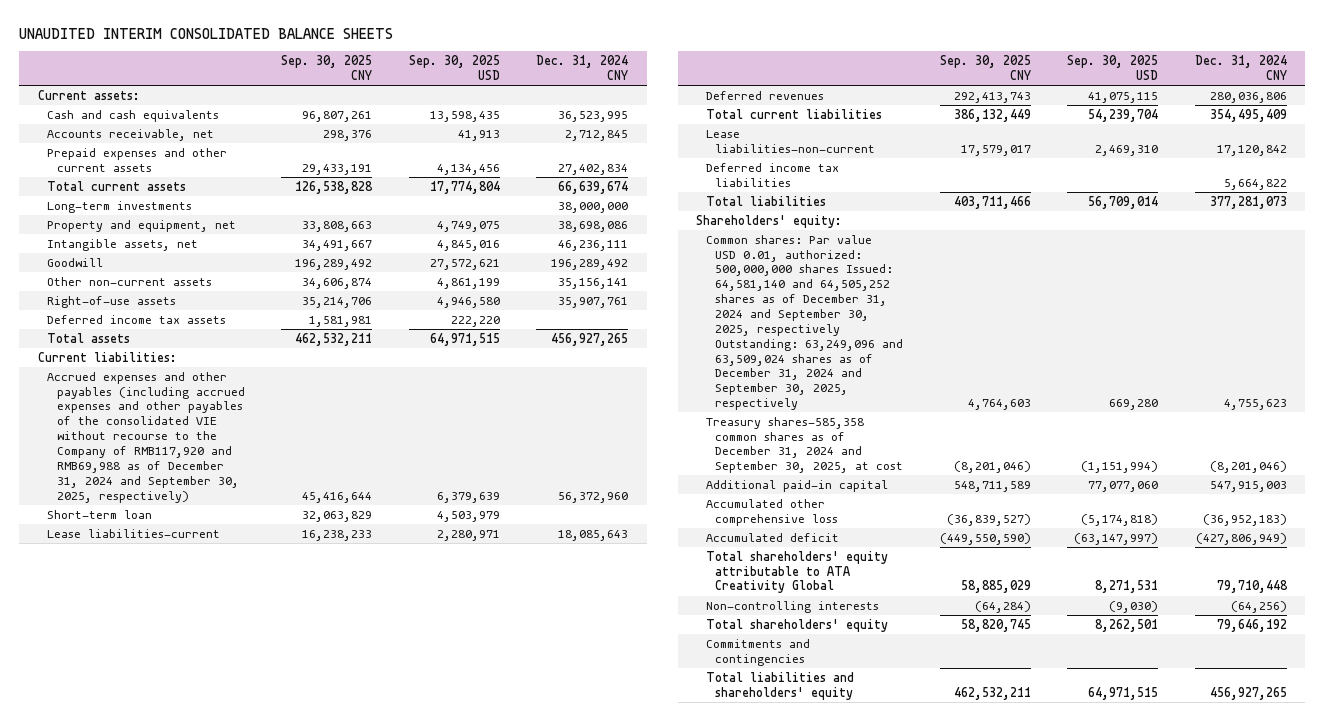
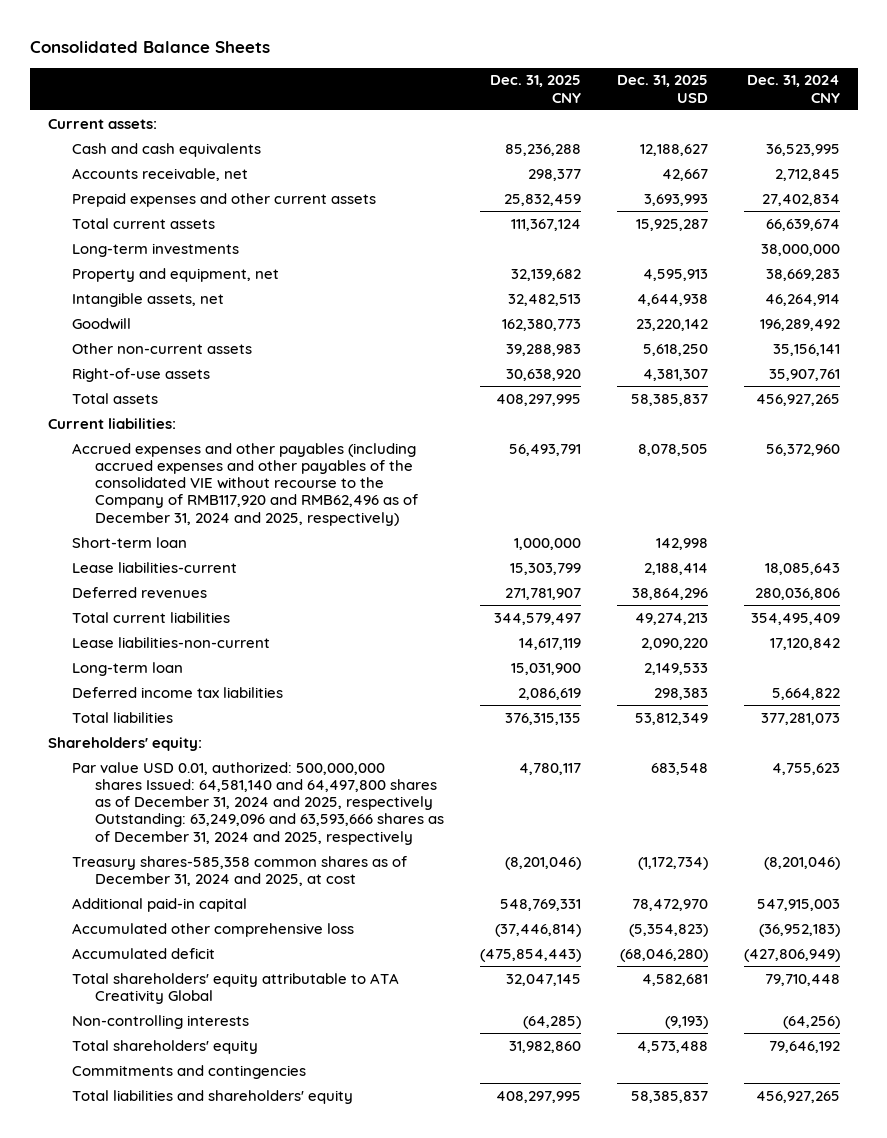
[19,27,394,39] UNAUDITED INTERIM CONSOLIDATED BALANCE SHEETS -> [29,41,270,54] Consolidated Balance Sheets
[281,55,373,80] Sep. 30, 2025 CNY -> none
[408,55,500,80] Sep. 30, 2025 USD -> none
none -> [490,75,582,103] Dec. 31, 2025 CNY
none -> [616,75,708,103] Dec. 31, 2025 USD
[558,220,629,232] 38,698,086 -> [765,268,840,281] 38,669,283
[558,239,629,251] 46,236,111 -> [764,293,840,306] 46,264,914
[47,314,227,324] Deferred income tax assets -> none
[47,371,245,503] Accrued expenses and other payables (including accrued expenses and other payables of the consolidated VIE without recourse to the Company of RMB117,920 and RMB69,988 as of December 31, 2024 and September 30, 2025, respectively) -> [71,442,419,526] Accrued expenses and other payables (including accrued expenses and other payables of the consolidated VIE without recourse to the Company of RMB117,920 and RMB62,496 as of December 31, 2024 and 2025, respectively)
none -> [71,661,183,676] Long-term loan
[705,234,904,411] Common shares: Par value USD 0.01, authorized: 500,000,000 shares Issued: 64,581,140 and 64,505,252 shares as of December 31, 2024 and September 30, 2025, respectively Outstanding: 63,249,096 and 63,509,024 shares as of December 31, 2024 and September 30, 2025, respectively -> [71,761,445,845] Par value USD 0.01, authorized: 500,000,000 shares Issued: 64,581,140 and 64,497,800 shares as of December 31, 2024 and 2025, respectively Outstanding: 63,249,096 and 63,593,666 shares as of December 31, 2024 and 2025, respectively
[705,416,904,474] Treasury shares-585,358 common shares as of December 31, 2024 and September 30, 2025, at cost -> [71,855,407,886] Treasury shares-585,358 common shares as of December 31, 2024 and 2025, at cost

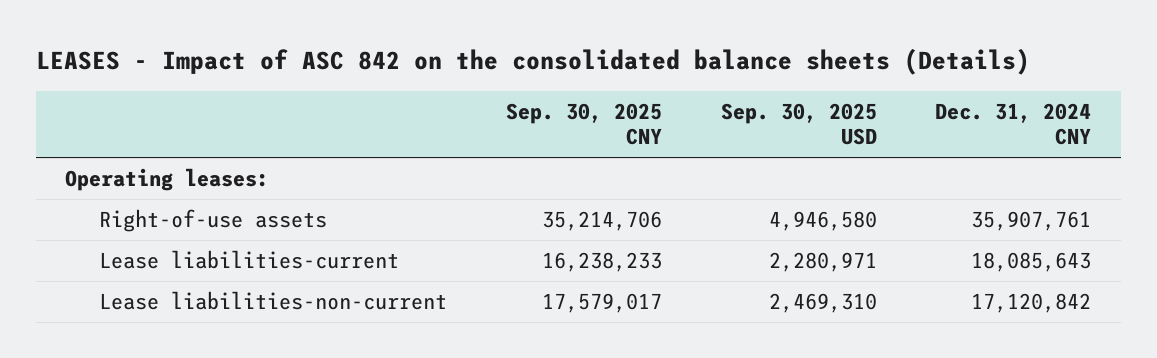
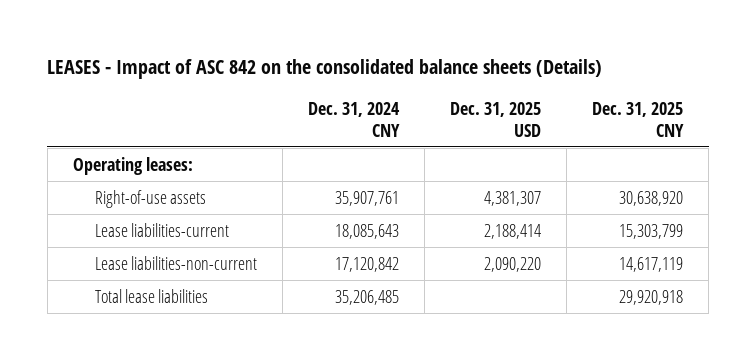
[505,102,662,146] Sep. 30, 2025 CNY -> none
[720,102,877,146] Sep. 30, 2025 USD -> none
none -> [450,101,542,137] Dec. 31, 2025 USD
none -> [592,101,685,137] Dec. 31, 2025 CNY
none -> [94,288,208,303] Total lease liabilities

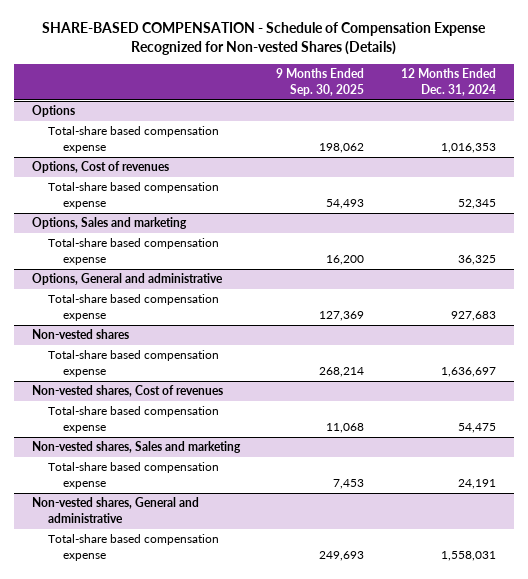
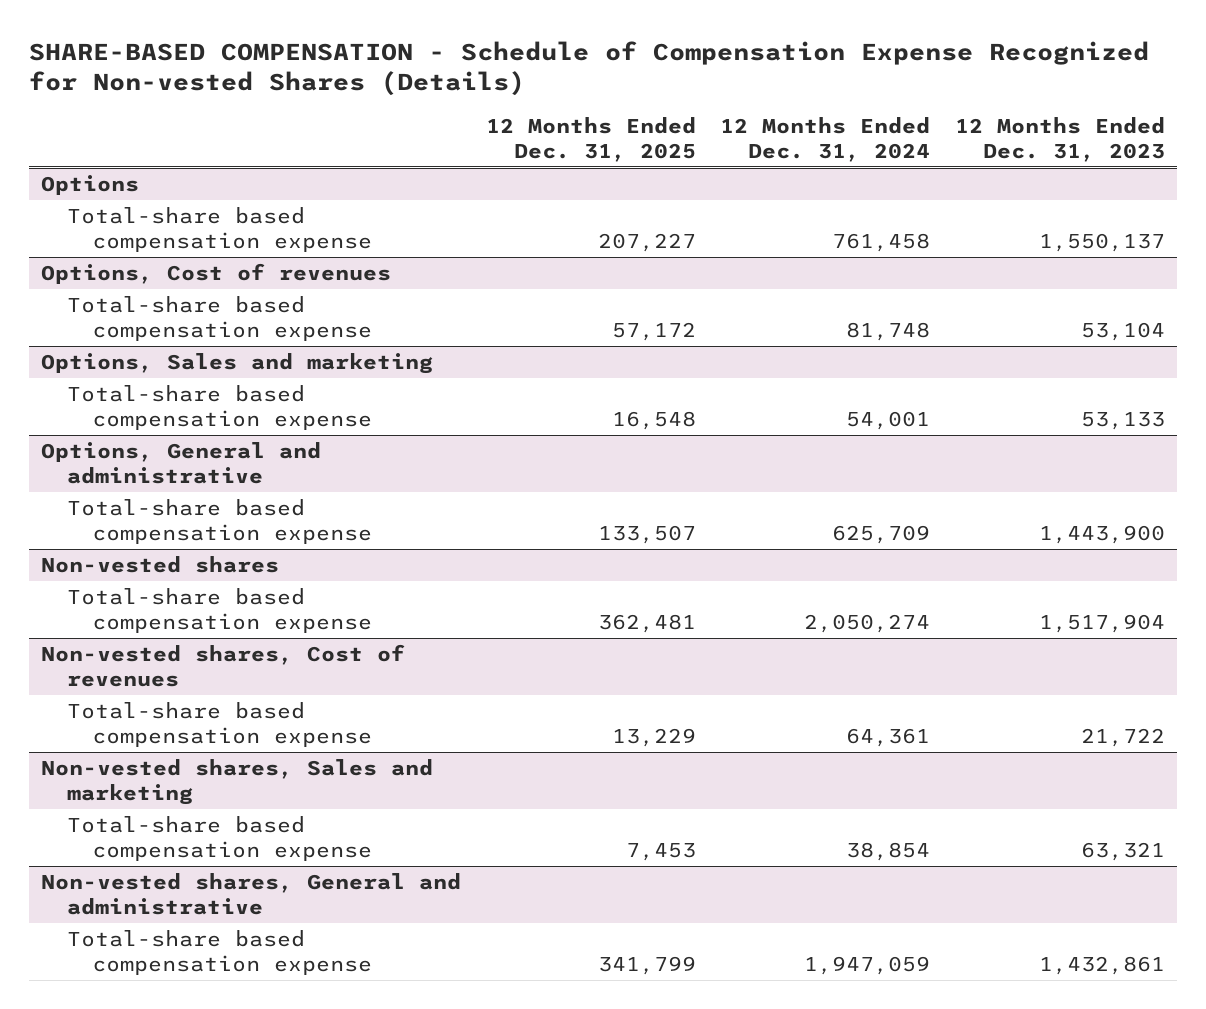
[276,68,365,96] 9 Months Ended Sep. 30, 2025 -> none
none -> [485,117,696,162] 12 Months Ended Dec. 31, 2025
none -> [955,117,1166,162] 12 Months Ended Dec. 31, 2023
[440,142,496,153] 1,016,353 -> [832,232,931,252] 761,458
[457,198,496,209] 52,345 -> [846,321,931,341] 81,748
[457,254,496,265] 36,325 -> [846,410,931,430] 54,001
[450,310,496,321] 927,683 -> [832,524,931,544] 625,709
[440,366,496,377] 1,636,697 -> [804,613,931,633] 2,050,274
[457,422,496,433] 54,475 -> [846,727,931,747] 64,361
[457,478,496,489] 24,191 -> [846,841,931,861] 38,854
[440,550,496,561] 1,558,031 -> [804,955,931,975] 1,947,059

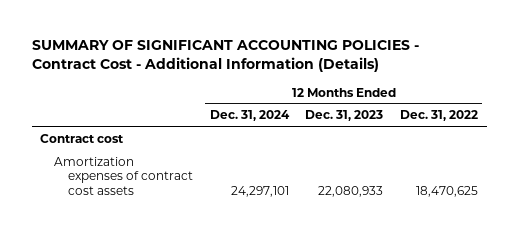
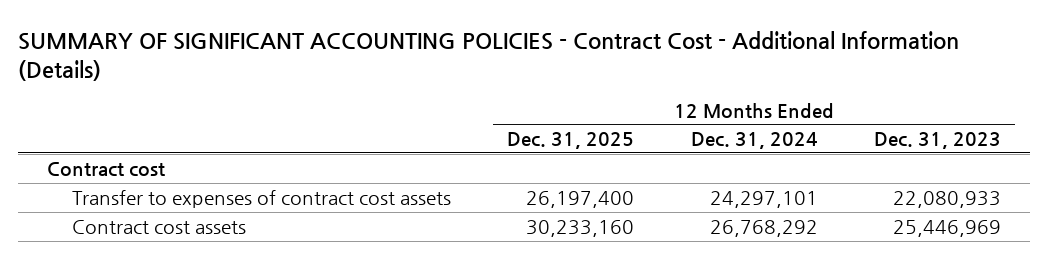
[400,110,479,122] Dec. 31, 2022 -> none
none -> [507,132,635,150] Dec. 31, 2025
[54,156,193,195] Amortization expenses of contract cost assets -> [71,189,451,208] Transfer to expenses of contract cost assets
none -> [71,219,246,234] Contract cost assets

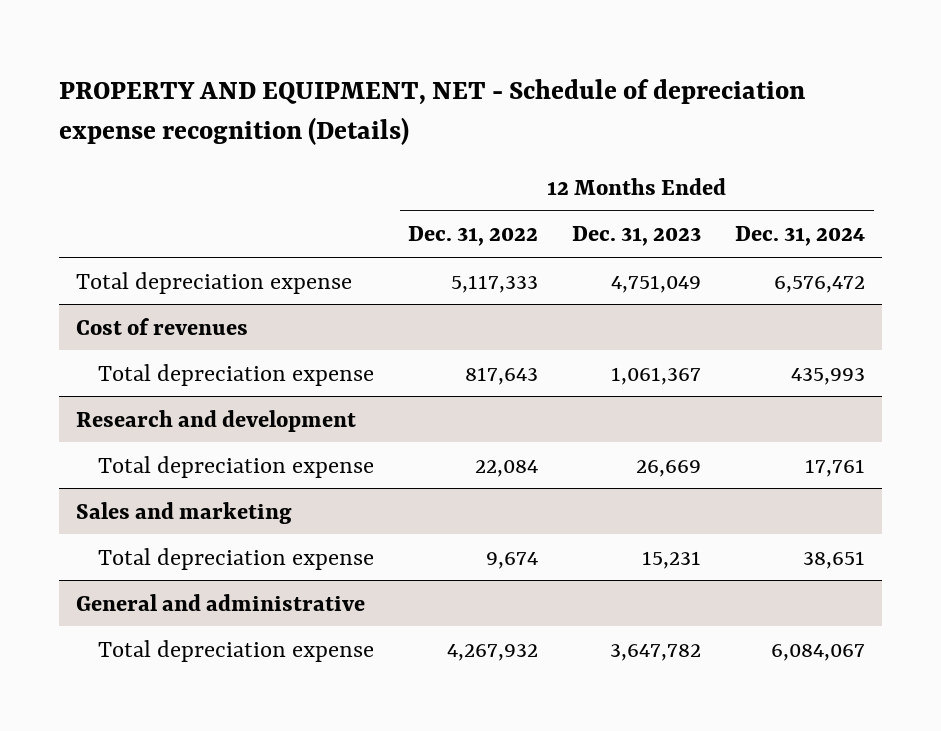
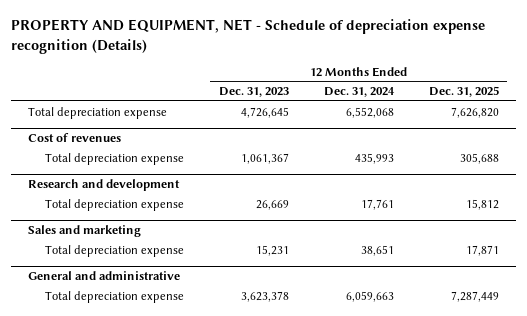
[408,226,539,247] Dec. 31, 2022 -> none
none -> [428,86,499,98] Dec. 31, 2025
[611,274,702,293] 4,751,049 -> [240,106,289,118] 4,726,645
[774,275,866,293] 6,576,472 -> [345,106,394,118] 6,552,068
[610,643,702,661] 3,647,782 -> [240,290,289,302] 3,623,378
[771,643,866,661] 6,084,067 -> [345,290,394,302] 6,059,663

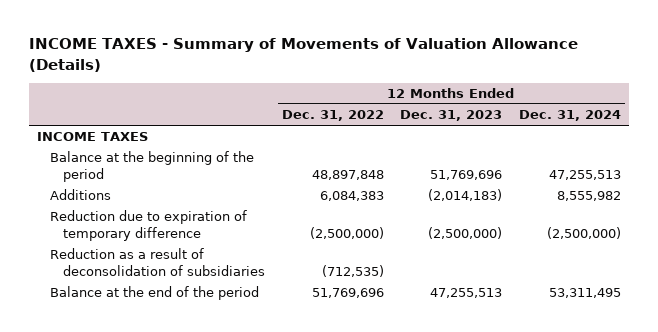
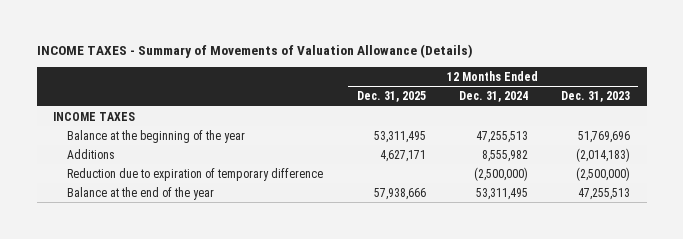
[281,110,384,122] Dec. 31, 2022 -> none
none -> [356,91,426,103] Dec. 31, 2025
[50,151,255,183] Balance at the beginning of the period -> [67,129,246,143] Balance at the beginning of the year
[50,248,266,277] Reduction as a result of deconsolidation of subsidiaries -> none
[50,286,260,301] Balance at the end of the period -> [67,186,215,200] Balance at the end of the year

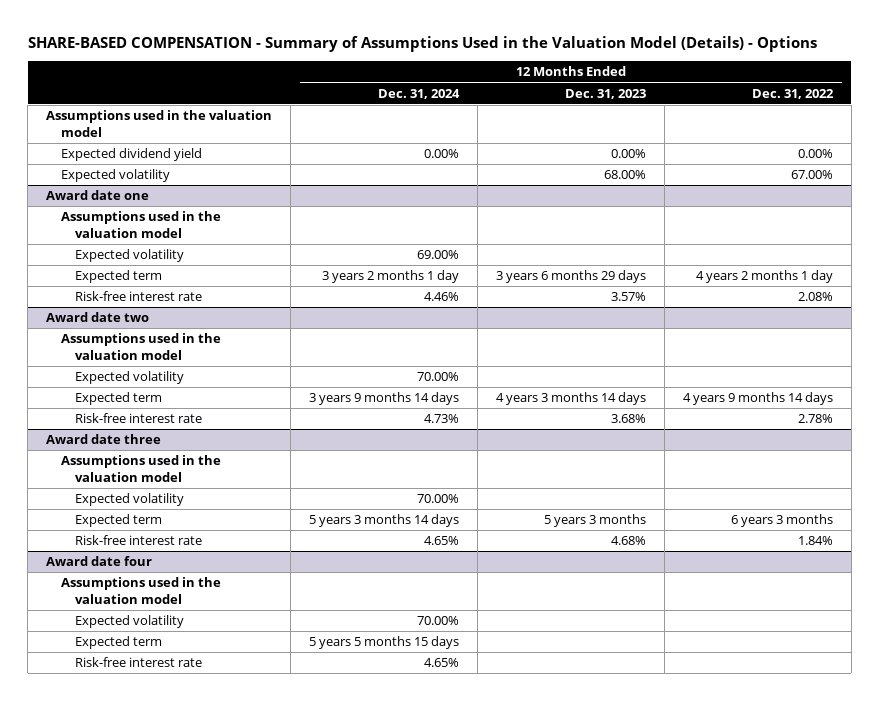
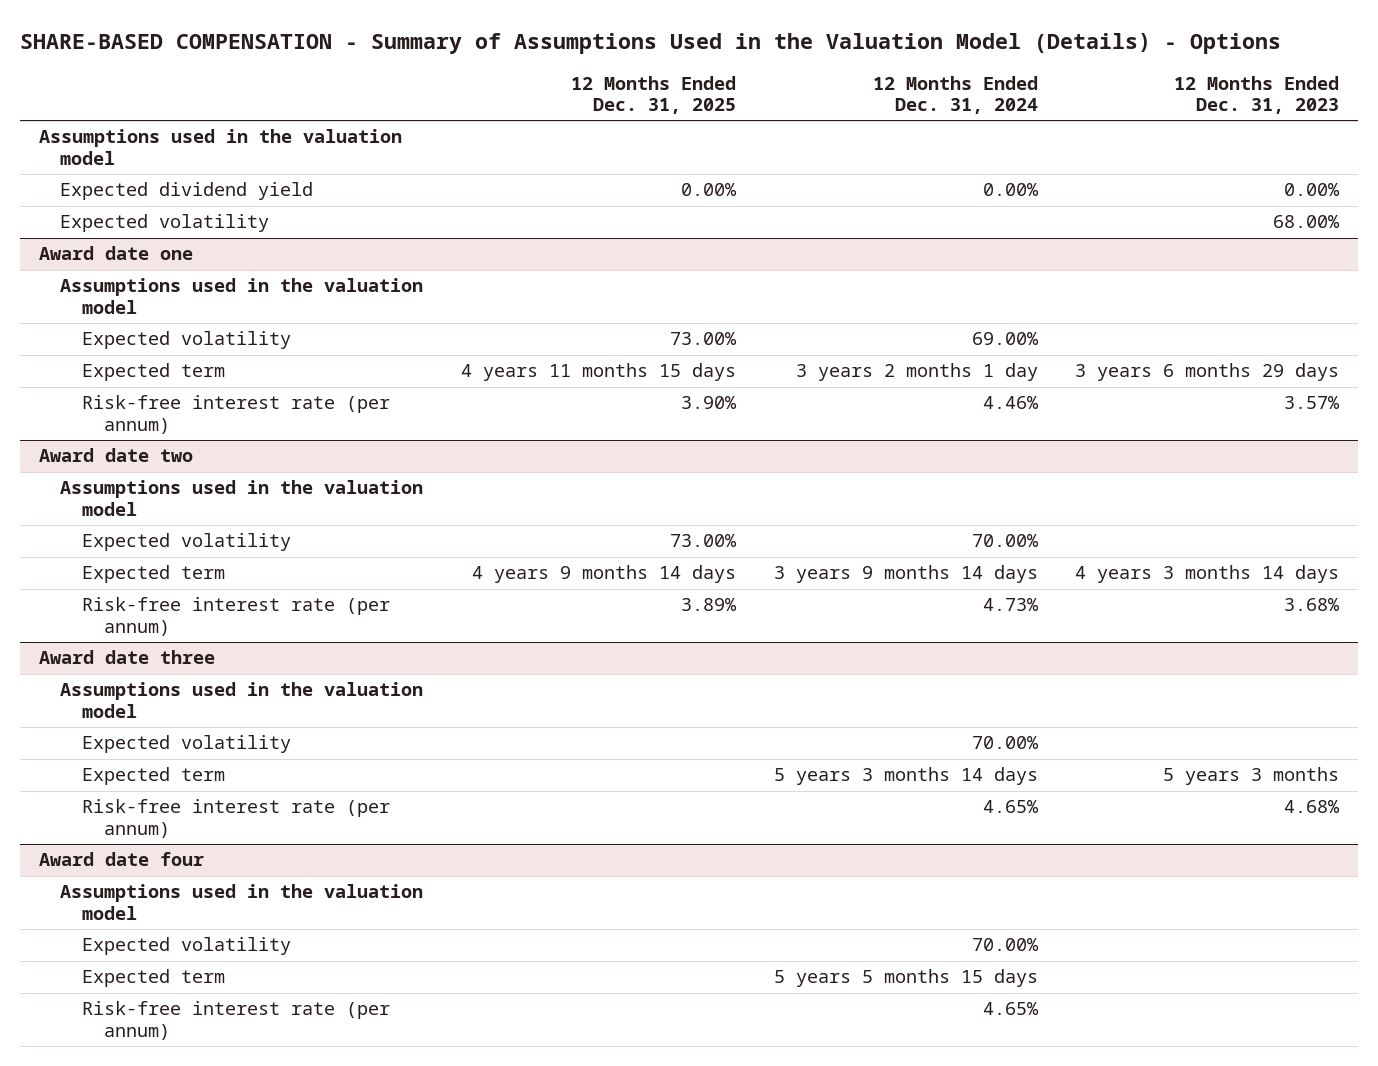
[751,88,834,99] Dec. 31, 2022 -> none
none -> [571,75,737,115] 12 Months Ended Dec. 31, 2025
[74,291,202,302] Risk-free interest rate -> [81,395,390,435] Risk-free interest rate (per annum)
[74,413,202,424] Risk-free interest rate -> [81,597,390,637] Risk-free interest rate (per annum)
[74,535,202,546] Risk-free interest rate -> [81,799,390,839] Risk-free interest rate (per annum)
[74,657,202,668] Risk-free interest rate -> [81,1001,390,1041] Risk-free interest rate (per annum)

